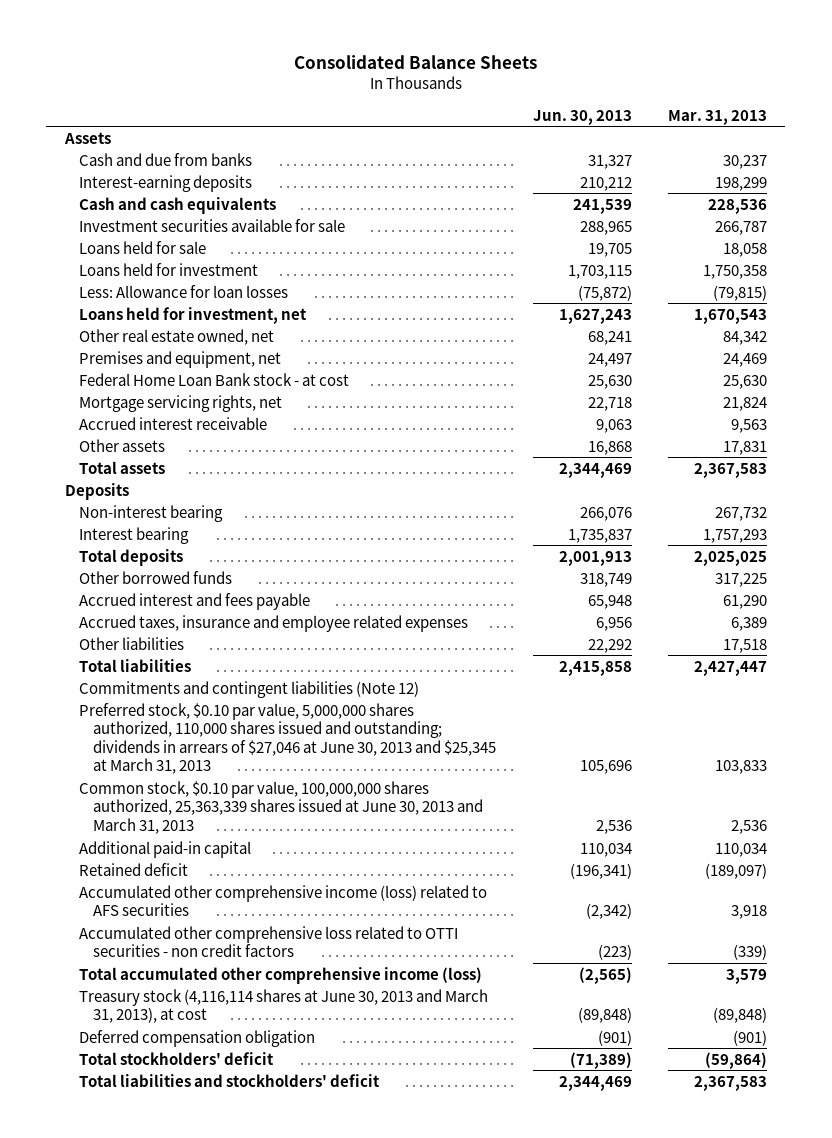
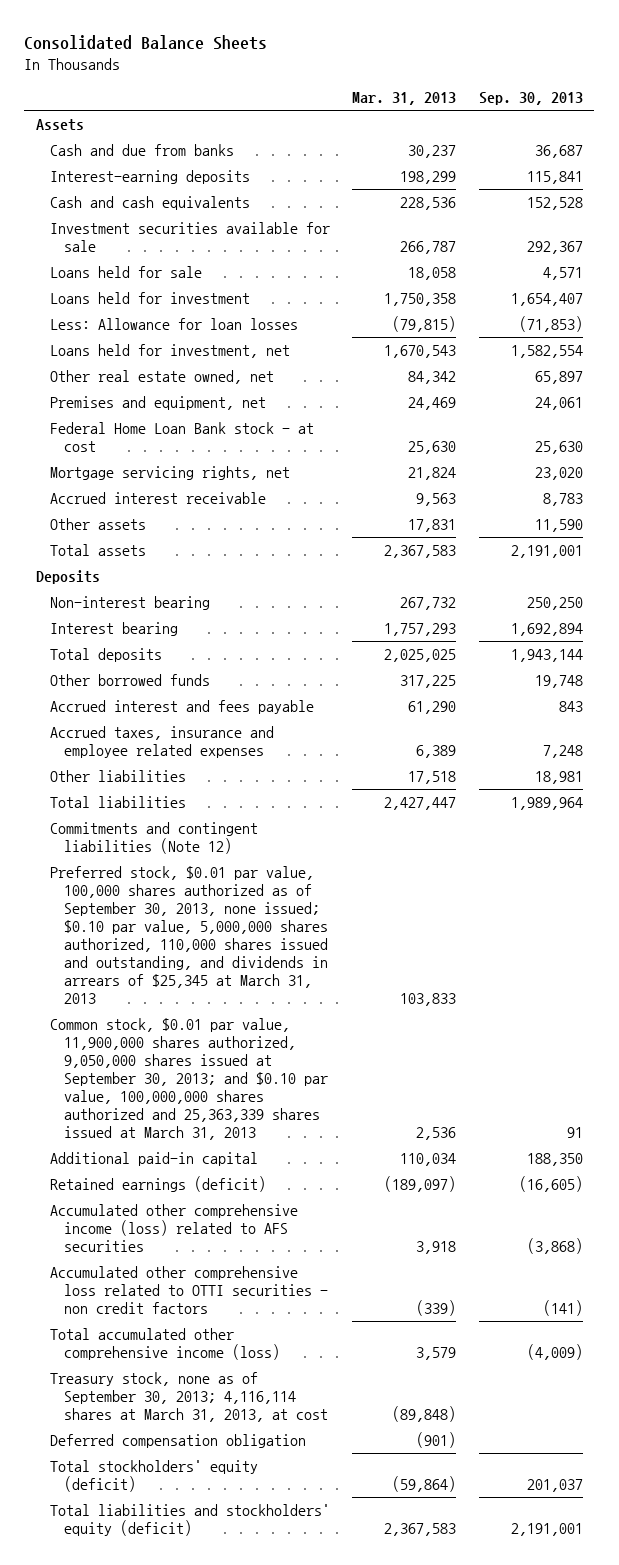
[532,109,632,125] Jun. 30, 2013 -> none
none -> [478,92,583,106] Sep. 30, 2013
[78,702,497,775] Preferred stock, $0.10 par value, 5,000,000 shares authorized, 110,000 shares issued and outstanding; dividends in arrears of $27,046 at June 30, 2013 and $25,345 at March 31, 2013 -> [49,865,329,1005] Preferred stock, $0.01 par value, 100,000 shares authorized as of September 30, 2013, none issued; $0.10 par value, 5,000,000 shares authorized, 110,000 shares issued and outstanding, and dividends in arrears of $25,345 at March 31, 2013
[78,780,484,834] Common stock, $0.10 par value, 100,000,000 shares authorized, 25,363,339 shares issued at June 30, 2013 and March 31, 2013 -> [49,1017,329,1141] Common stock, $0.01 par value, 11,900,000 shares authorized, 9,050,000 shares issued at September 30, 2013; and $0.10 par value, 100,000,000 shares authorized and 25,363,339 shares issued at March 31, 2013
[78,862,188,876] Retained deficit -> [49,1175,266,1192] Retained earnings (deficit)
[78,988,488,1024] Treasury stock (4,116,114 shares at June 30, 2013 and March 31, 2013), at cost -> [49,1371,329,1423] Treasury stock, none as of September 30, 2013; 4,116,114 shares at March 31, 2013, at cost
[78,1051,274,1065] Total stockholders' deficit -> [49,1459,258,1493] Total stockholders' equity (deficit)
[78,1073,380,1087] Total liabilities and stockholders' deficit -> [49,1503,330,1537] Total liabilities and stockholders' equity (deficit)

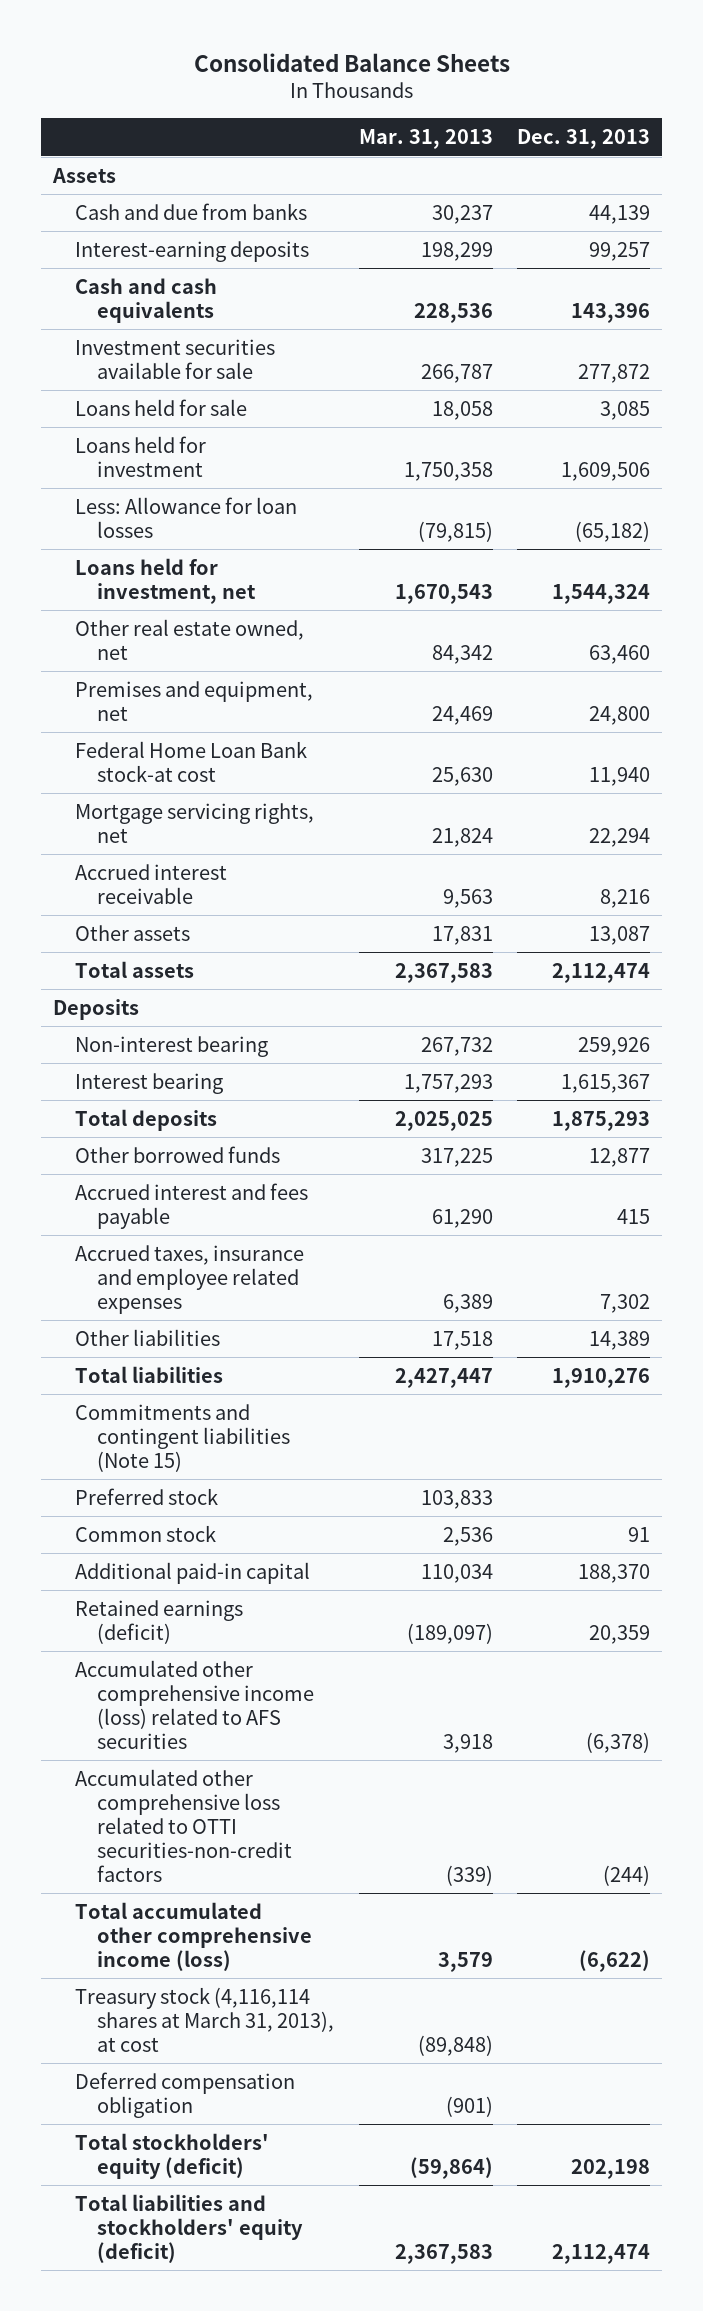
[478,92,583,106] Sep. 30, 2013 -> none
none -> [517,129,651,150] Dec. 31, 2013
[49,421,314,453] Federal Home Loan Bank stock - at cost -> [75,740,308,782] Federal Home Loan Bank stock-at cost
[49,821,258,855] Commitments and contingent liabilities (Note 12) -> [75,1403,291,1472] Commitments and contingent liabilities (Note 15)
[49,865,329,1005] Preferred stock, $0.01 par value, 100,000 shares authorized as of September 30, 2013, none issued; $0.10 par value, 5,000,000 shares authorized, 110,000 shares issued and outstanding, and dividends in arrears of $25,345 at March 31, 2013 -> [75,1487,219,1505] Preferred stock
[49,1017,329,1141] Common stock, $0.01 par value, 11,900,000 shares authorized, 9,050,000 shares issued at September 30, 2013; and $0.10 par value, 100,000,000 shares authorized and 25,363,339 shares issued at March 31, 2013 -> [75,1524,217,1542] Common stock
[49,1265,329,1315] Accumulated other comprehensive loss related to OTTI securities - non credit factors -> [75,1768,293,1882] Accumulated other comprehensive loss related to OTTI securities-non-credit factors
[49,1371,329,1423] Treasury stock, none as of September 30, 2013; 4,116,114 shares at March 31, 2013, at cost -> [75,1986,335,2052] Treasury stock (4,116,114 shares at March 31, 2013), at cost

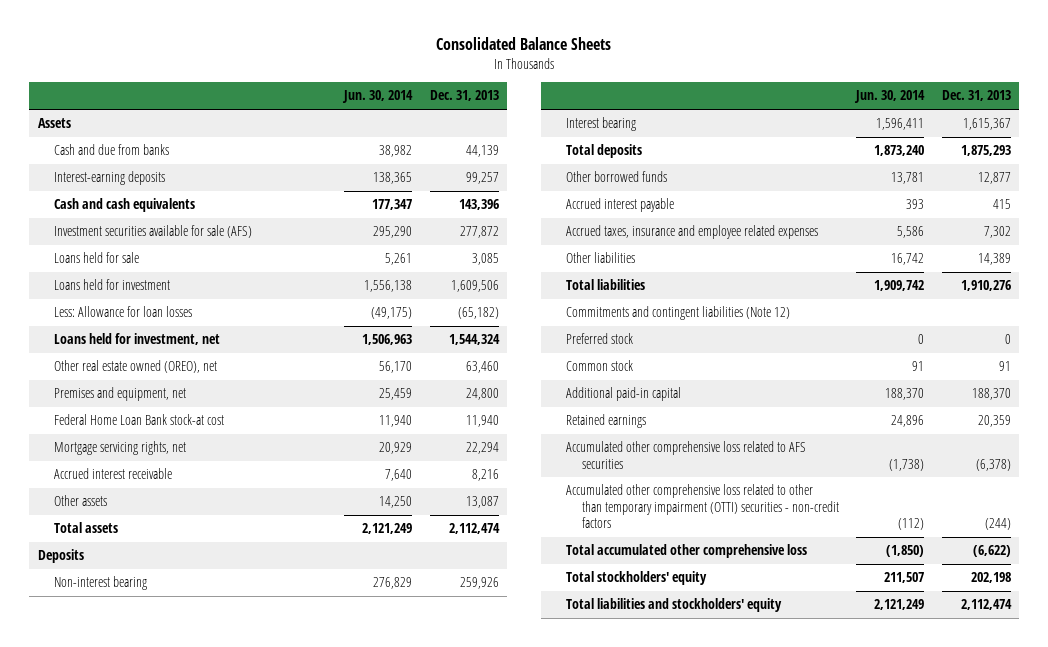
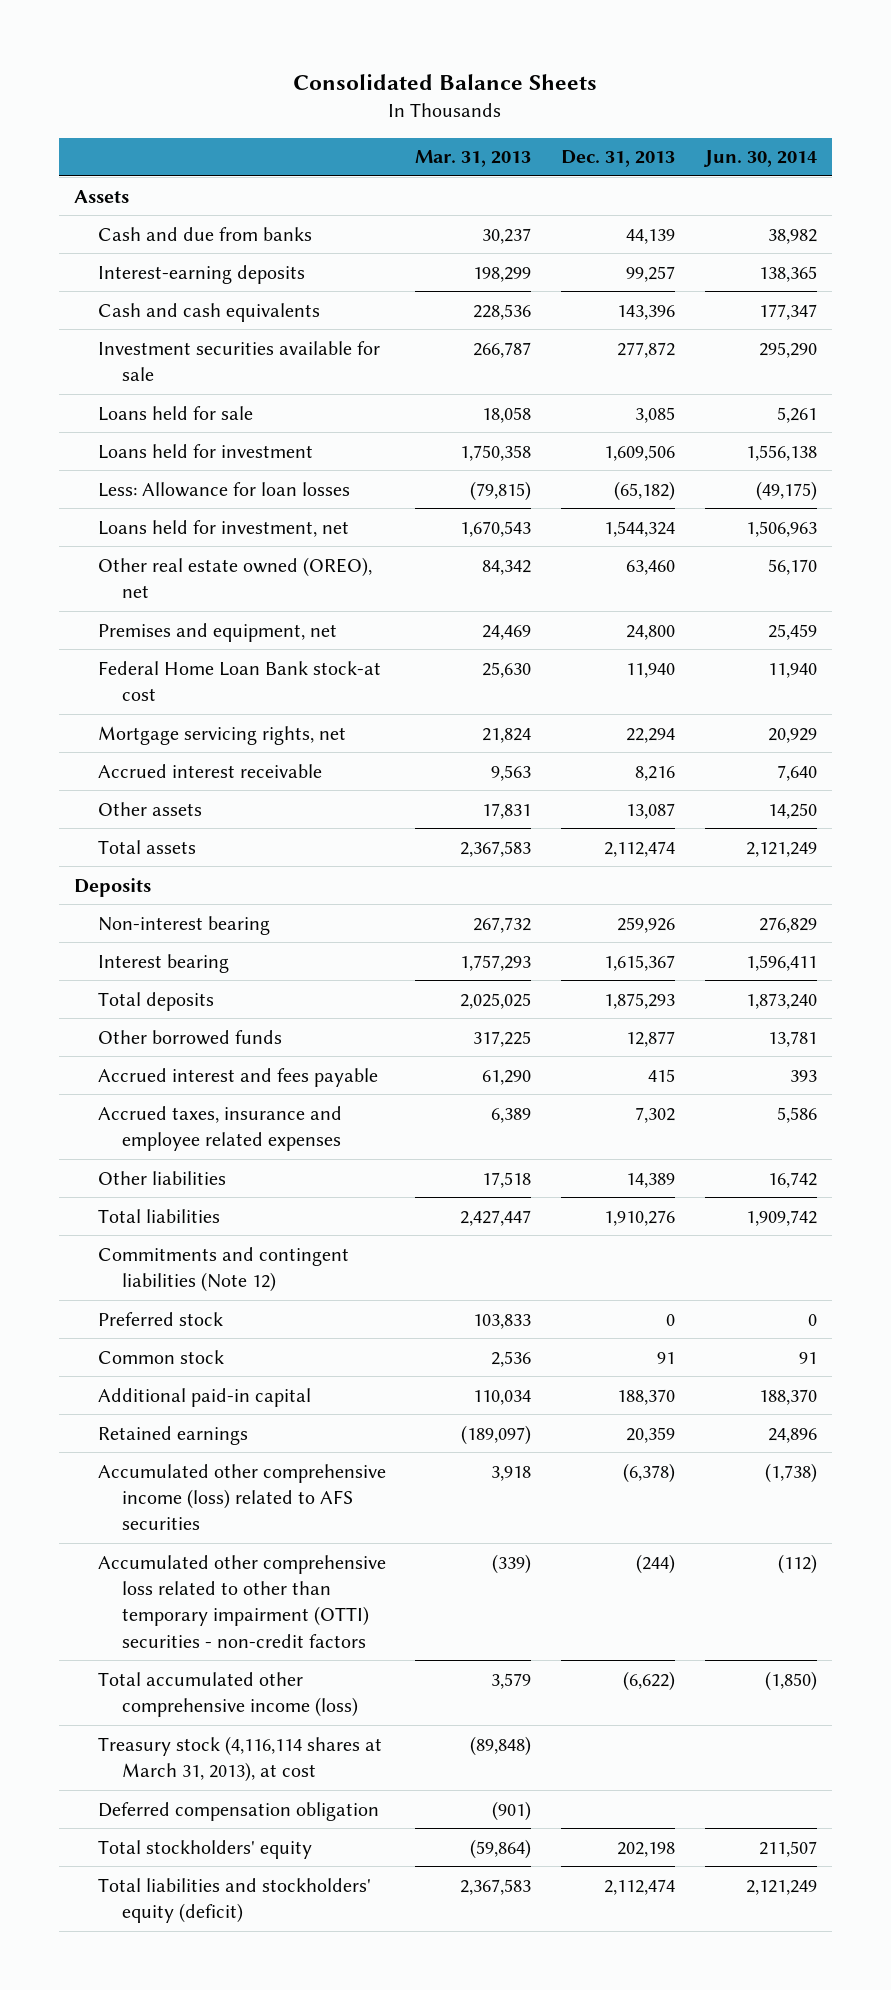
none -> [415,150,532,168] Mar. 31, 2013
[54,225,253,239] Investment securities available for sale (AFS) -> [97,340,380,381] Investment securities available for sale
[565,198,674,213] Accrued interest payable -> [97,1067,378,1087] Accrued interest and fees payable
[565,441,806,469] Accumulated other comprehensive loss related to AFS securities -> [97,1463,386,1531] Accumulated other comprehensive income (loss) related to AFS securities
[565,544,807,559] Total accumulated other comprehensive loss -> [97,1671,358,1717] Total accumulated other comprehensive income (loss)
none -> [97,1735,382,1782] Treasury stock (4,116,114 shares at March 31, 2013), at cost
none -> [97,1801,379,1821] Deferred compensation obligation
[565,598,782,613] Total liabilities and stockholders' equity -> [97,1877,371,1923] Total liabilities and stockholders' equity (deficit)

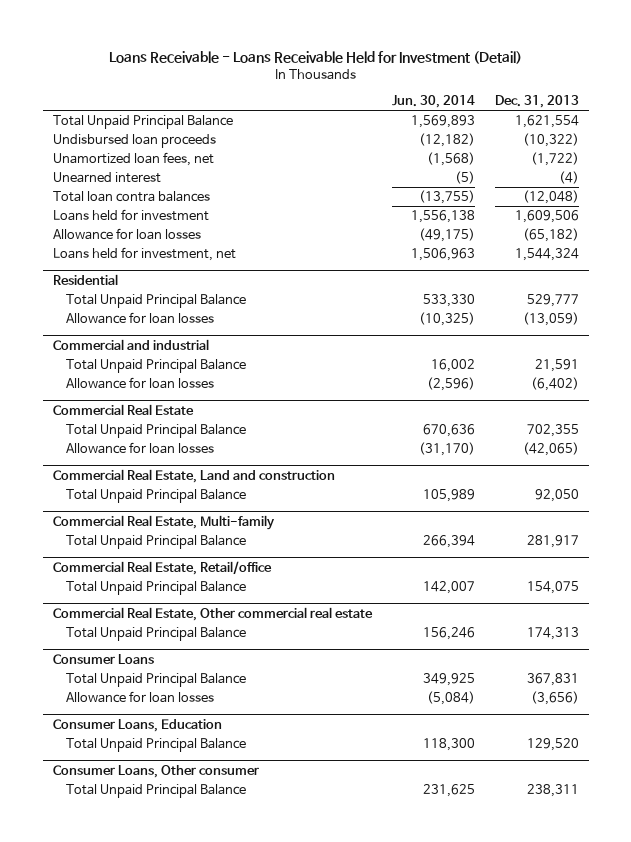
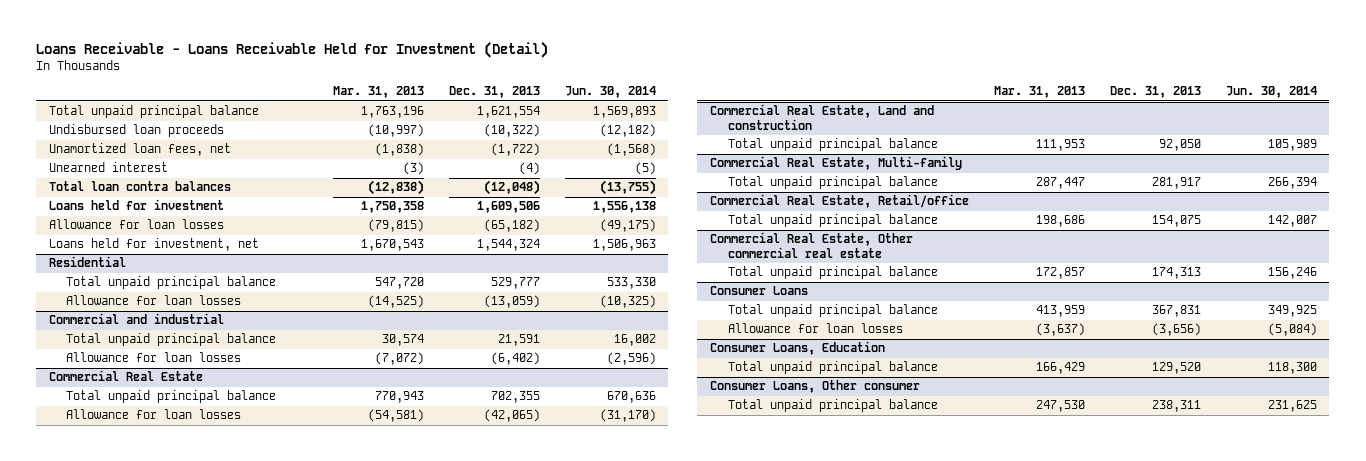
none -> [332,86,424,99] Mar. 31, 2013
[52,115,233,130] Total Unpaid Principal Balance -> [48,105,259,119] Total unpaid principal balance
[66,294,247,309] Total Unpaid Principal Balance -> [66,276,277,290] Total unpaid principal balance
[66,359,247,374] Total Unpaid Principal Balance -> [66,333,277,347] Total unpaid principal balance
[66,424,247,439] Total Unpaid Principal Balance -> [66,390,277,404] Total unpaid principal balance
[66,489,247,504] Total Unpaid Principal Balance -> [727,138,938,152] Total unpaid principal balance
[66,535,247,550] Total Unpaid Principal Balance -> [727,176,938,190] Total unpaid principal balance
[66,581,247,596] Total Unpaid Principal Balance -> [727,214,938,228] Total unpaid principal balance
[66,627,247,642] Total Unpaid Principal Balance -> [727,266,938,280] Total unpaid principal balance
[66,673,247,688] Total Unpaid Principal Balance -> [727,304,938,318] Total unpaid principal balance
[66,738,247,753] Total Unpaid Principal Balance -> [727,361,938,375] Total unpaid principal balance
[66,784,247,799] Total Unpaid Principal Balance -> [727,399,938,413] Total unpaid principal balance

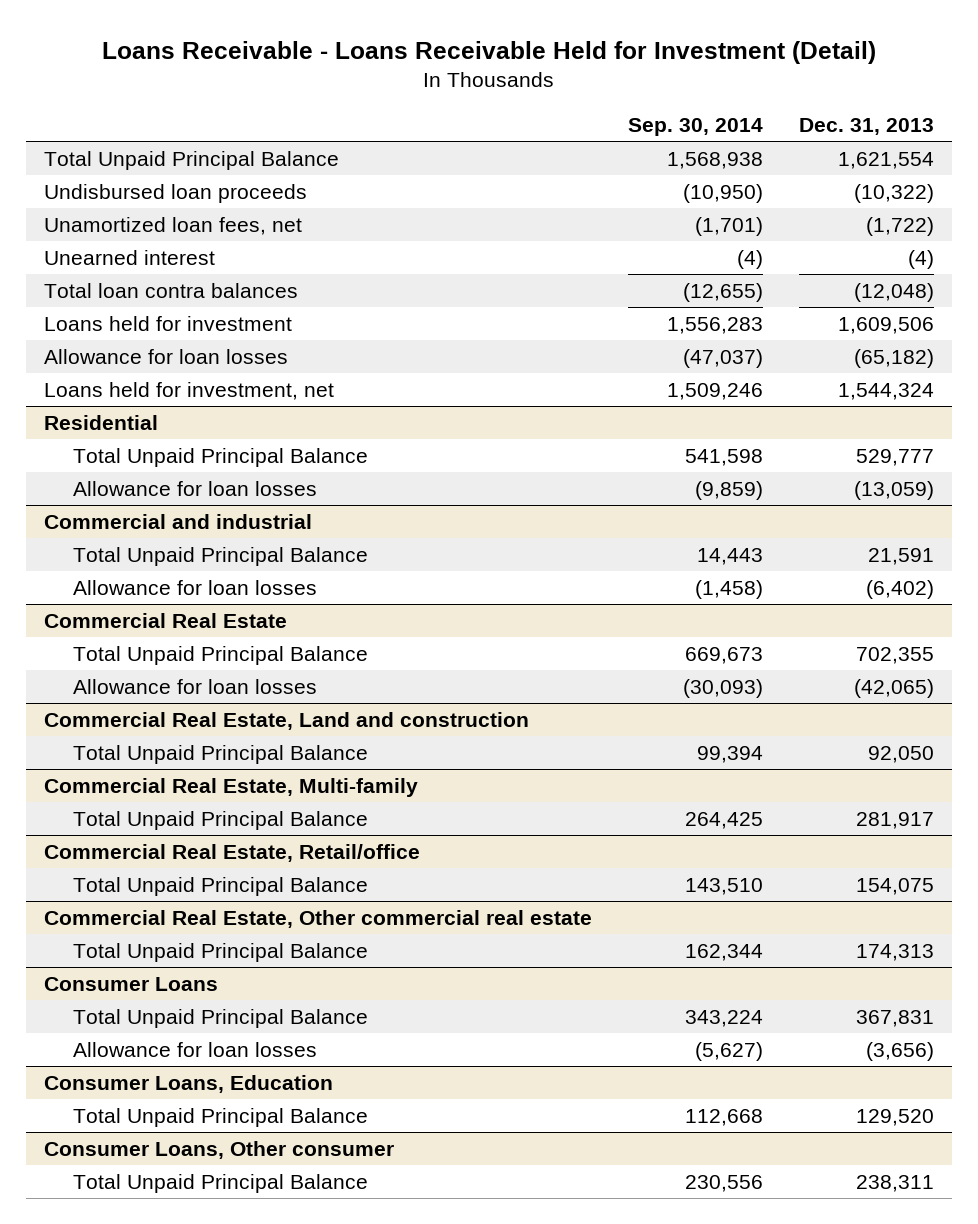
[332,86,424,99] Mar. 31, 2013 -> none
[564,86,656,99] Jun. 30, 2014 -> none
none -> [627,118,763,137] Sep. 30, 2014
[48,105,259,119] Total unpaid principal balance -> [43,150,339,170] Total Unpaid Principal Balance
[66,276,277,290] Total unpaid principal balance -> [72,447,368,467] Total Unpaid Principal Balance
[66,333,277,347] Total unpaid principal balance -> [72,546,368,566] Total Unpaid Principal Balance
[66,390,277,404] Total unpaid principal balance -> [72,645,368,665] Total Unpaid Principal Balance
[727,138,938,152] Total unpaid principal balance -> [72,744,368,764] Total Unpaid Principal Balance
[727,176,938,190] Total unpaid principal balance -> [72,810,368,830] Total Unpaid Principal Balance
[727,214,938,228] Total unpaid principal balance -> [72,876,368,896] Total Unpaid Principal Balance
[727,266,938,280] Total unpaid principal balance -> [72,942,368,962] Total Unpaid Principal Balance
[727,304,938,318] Total unpaid principal balance -> [72,1008,368,1028] Total Unpaid Principal Balance
[727,361,938,375] Total unpaid principal balance -> [72,1107,368,1127] Total Unpaid Principal Balance
[727,399,938,413] Total unpaid principal balance -> [72,1173,368,1193] Total Unpaid Principal Balance

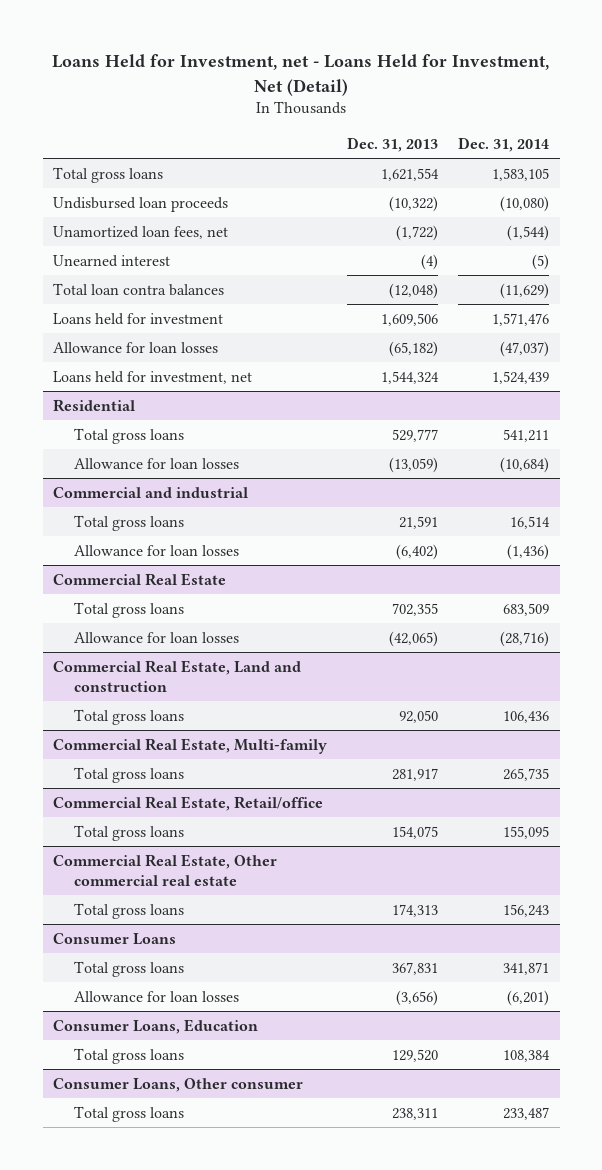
[101,40,876,64] Loans Receivable - Loans Receivable Held for Investment (Detail) -> [52,54,550,96] Loans Held for Investment, net - Loans Held for Investment, Net (Detail)
[627,118,763,137] Sep. 30, 2014 -> none
none -> [458,136,550,152] Dec. 31, 2014
[43,150,339,170] Total Unpaid Principal Balance -> [52,166,163,183] Total gross loans
[72,447,368,467] Total Unpaid Principal Balance -> [73,427,184,444] Total gross loans
[72,546,368,566] Total Unpaid Principal Balance -> [73,514,184,531] Total gross loans
[72,645,368,665] Total Unpaid Principal Balance -> [73,601,184,618] Total gross loans
[72,744,368,764] Total Unpaid Principal Balance -> [73,708,184,725] Total gross loans
[72,810,368,830] Total Unpaid Principal Balance -> [73,766,184,783] Total gross loans
[72,876,368,896] Total Unpaid Principal Balance -> [73,824,184,841] Total gross loans
[72,942,368,962] Total Unpaid Principal Balance -> [73,902,184,919] Total gross loans
[72,1008,368,1028] Total Unpaid Principal Balance -> [73,960,184,977] Total gross loans
[72,1107,368,1127] Total Unpaid Principal Balance -> [73,1047,184,1064] Total gross loans
[72,1173,368,1193] Total Unpaid Principal Balance -> [73,1105,184,1122] Total gross loans

